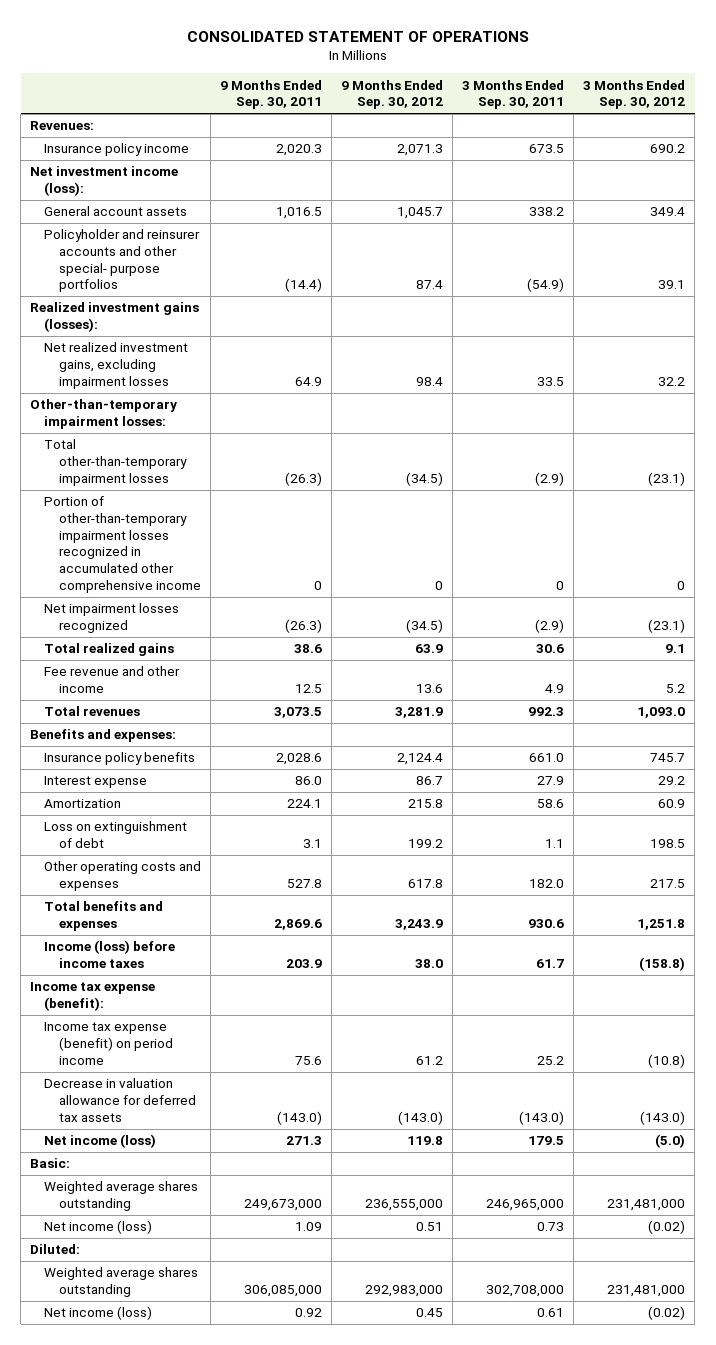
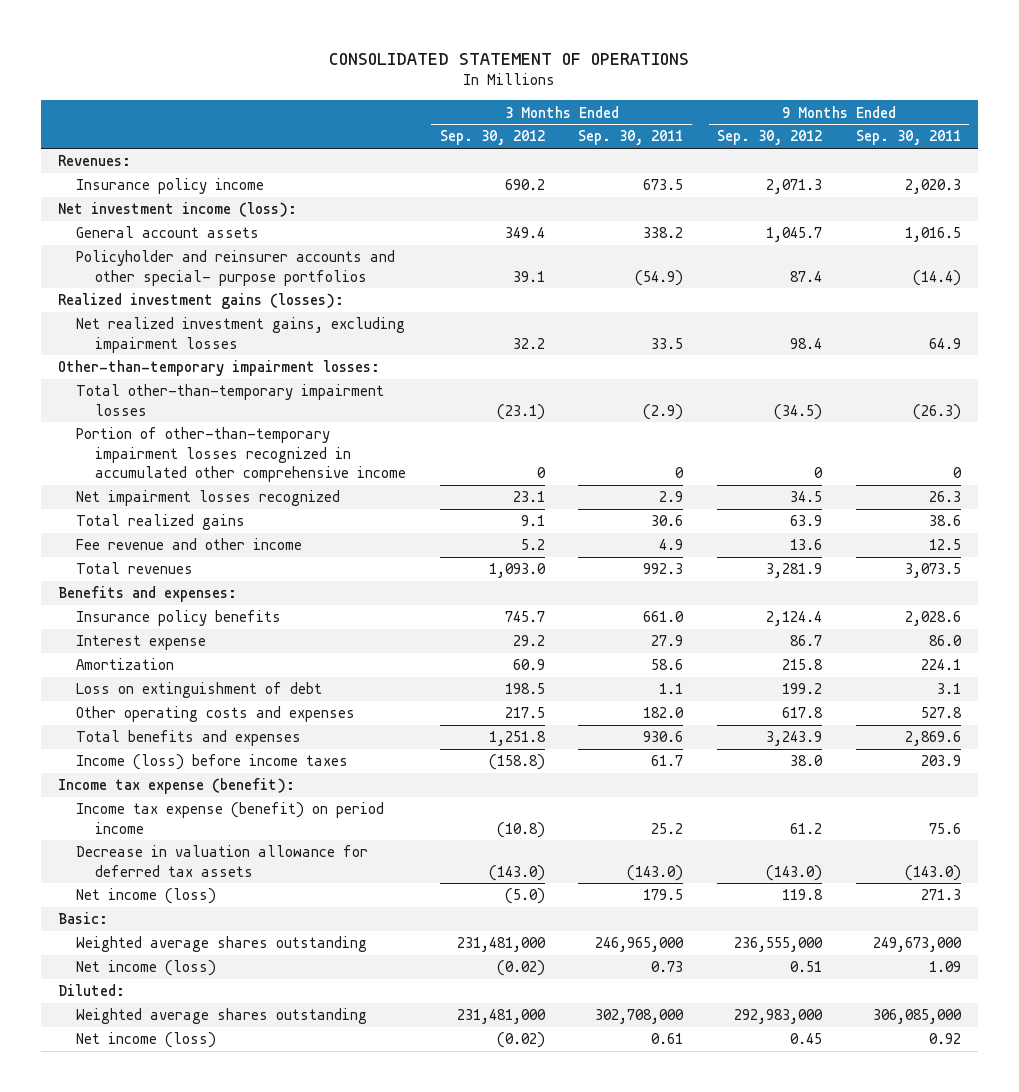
[285,619,323,634] (26.3) -> [928,491,961,503] 26.3
[406,619,444,634] (34.5) -> [790,491,823,503] 34.5
[535,619,565,634] (2.9) -> [659,491,684,503] 2.9
[648,619,686,634] (23.1) -> [512,491,545,503] 23.1

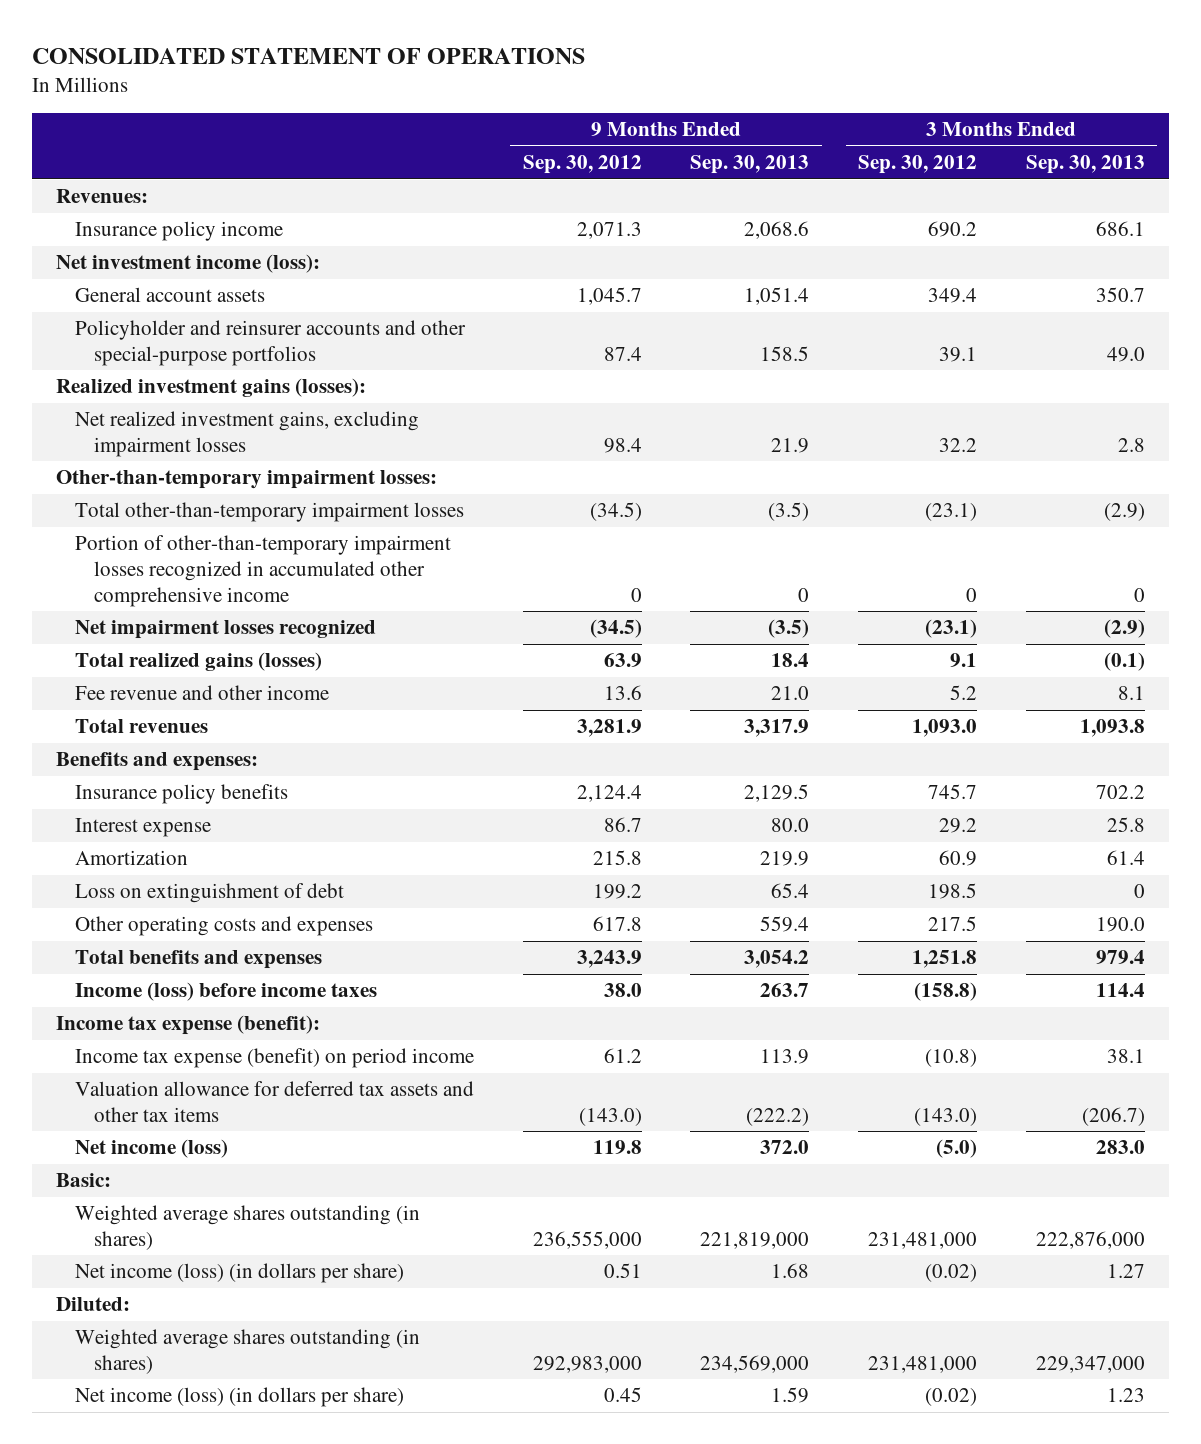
[578,130,684,146] Sep. 30, 2011 -> none
[855,130,961,146] Sep. 30, 2011 -> none
none -> [690,155,810,175] Sep. 30, 2013
none -> [1025,155,1145,175] Sep. 30, 2013
[76,250,396,286] Policyholder and reinsurer accounts and other special- purpose portfolios -> [74,320,466,366] Policyholder and reinsurer accounts and other special-purpose portfolios
[512,491,545,503] 23.1 -> [925,619,978,639] (23.1)
[790,491,823,503] 34.5 -> [589,619,642,639] (34.5)
[76,514,246,531] Total realized gains -> [74,652,322,672] Total realized gains (losses)
[76,845,369,877] Decrease in valuation allowance for deferred tax assets -> [74,1081,474,1122] Valuation allowance for deferred tax assets and other tax items
[76,936,368,953] Weighted average shares outstanding -> [74,1205,420,1250] Weighted average shares outstanding (in shares)
[76,960,217,977] Net income (loss) -> [74,1263,404,1284] Net income (loss) (in dollars per share)
[76,1008,368,1025] Weighted average shares outstanding -> [74,1329,420,1374] Weighted average shares outstanding (in shares)
[76,1032,217,1049] Net income (loss) -> [74,1387,404,1408] Net income (loss) (in dollars per share)

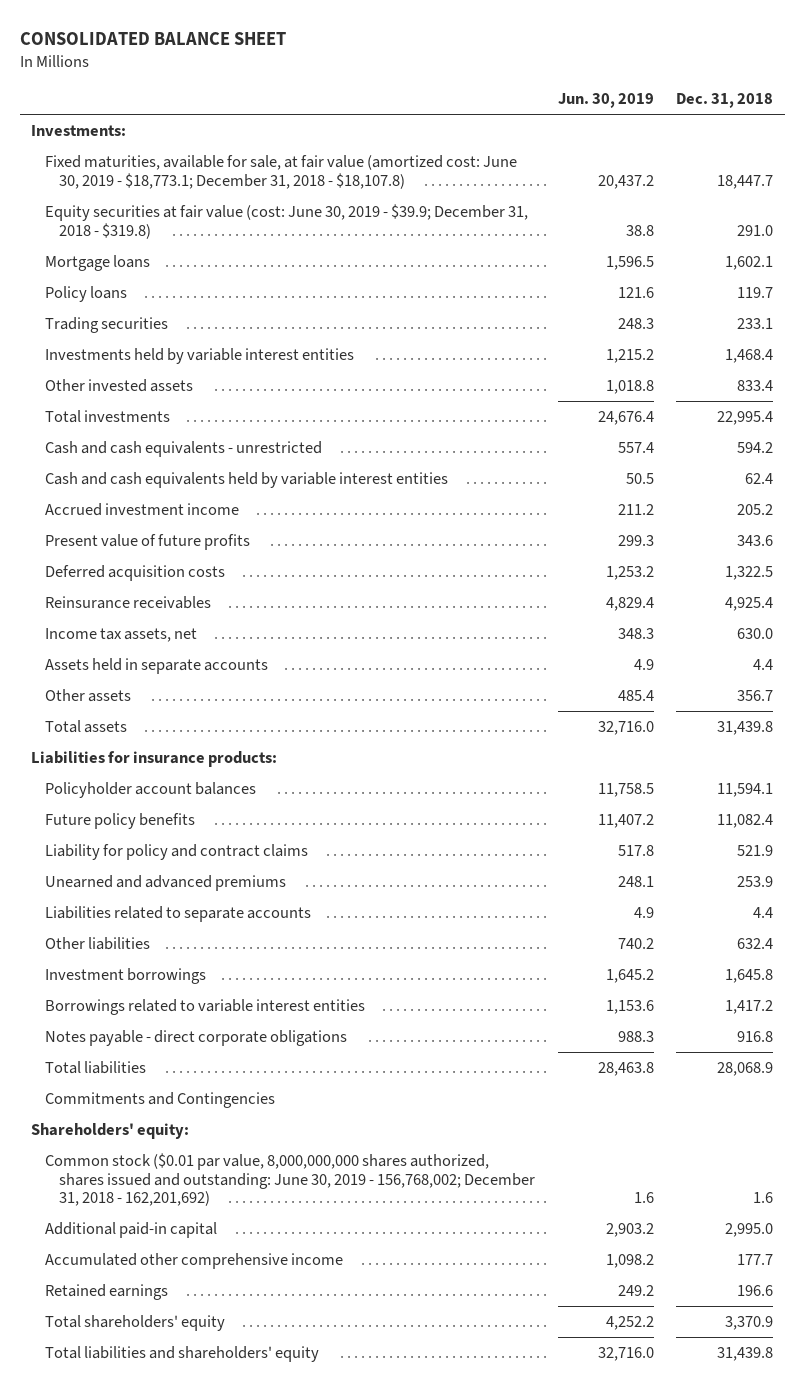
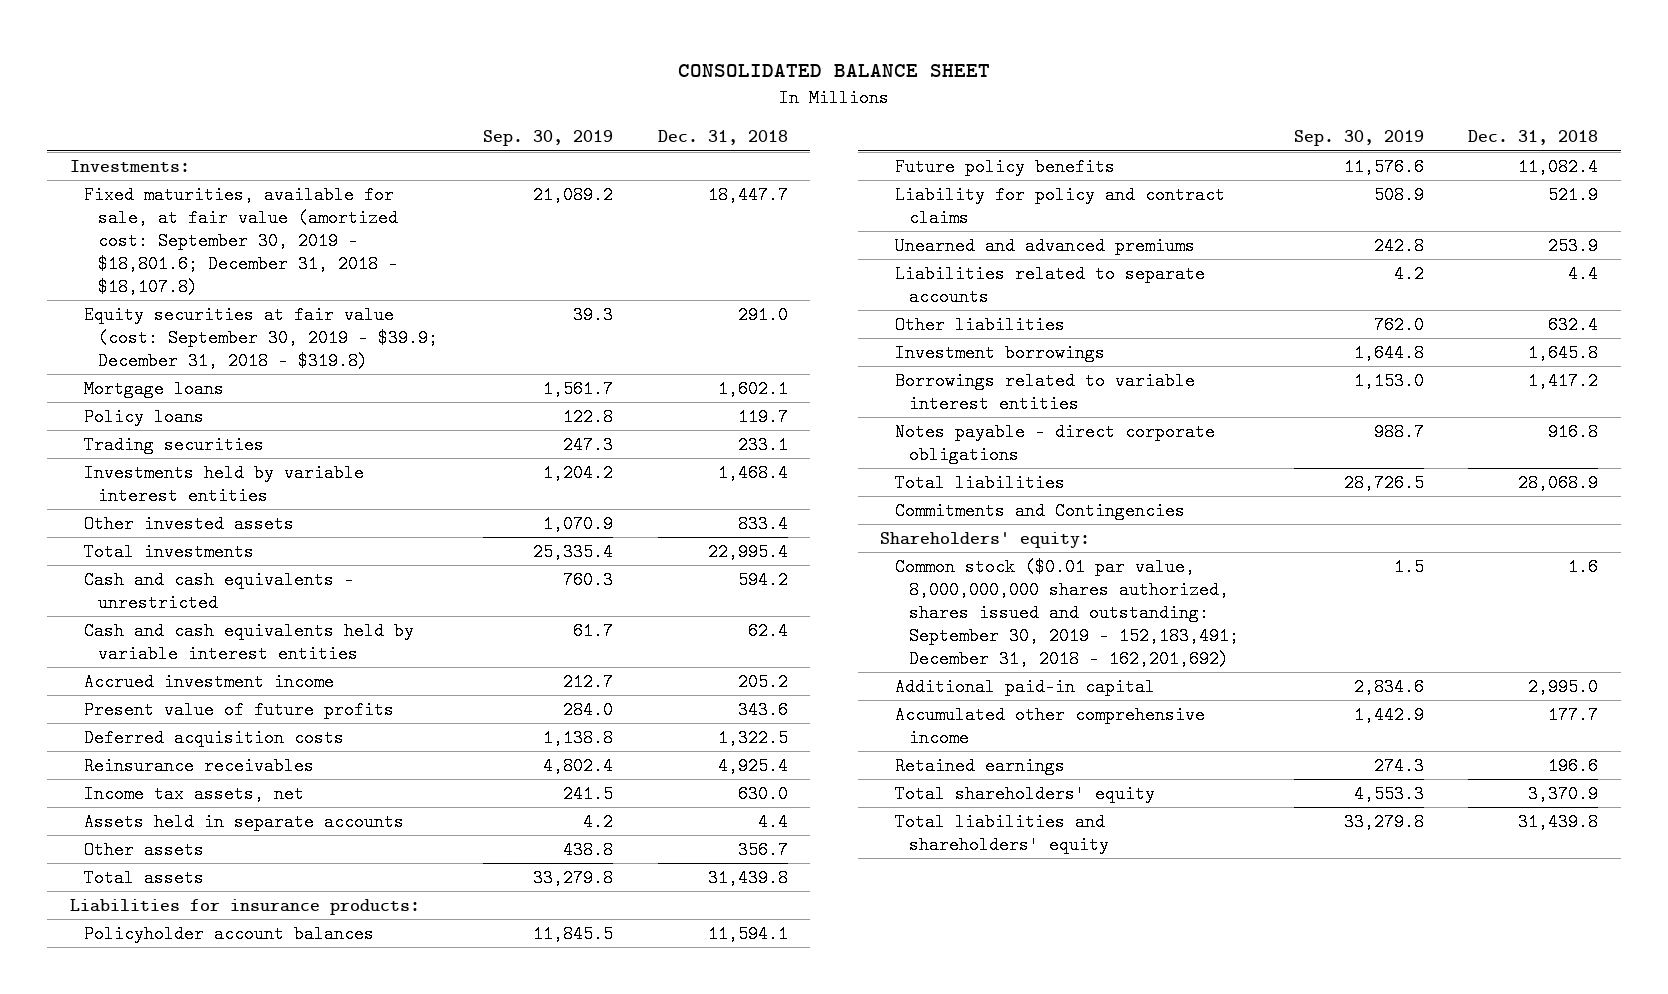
[557,92,654,108] Jun. 30, 2019 -> none
none -> [482,130,613,147] Sep. 30, 2019
[45,154,518,189] Fixed maturities, available for sale, at fair value (amortized cost: June 30, 2019 - $18,773.1; December 31, 2018 - $18,107.8) -> [83,185,399,297] Fixed maturities, available for sale, at fair value (amortized cost: September 30, 2019 - $18,801.6; December 31, 2018 - $18,107.8)
[45,203,529,239] Equity securities at fair value (cost: June 30, 2019 - $39.9; December 31, 2018 - $319.8) -> [83,305,439,371] Equity securities at fair value (cost: September 30, 2019 - $39.9; December 31, 2018 - $319.8)
[45,1152,536,1207] Common stock ($0.01 par value, 8,000,000,000 shares authorized, shares issued and outstanding: June 30, 2019 - 156,768,002; December 31, 2018 - 162,201,692) -> [894,557,1239,669] Common stock ($0.01 par value, 8,000,000,000 shares authorized, shares issued and outstanding: September 30, 2019 - 152,183,491; December 31, 2018 - 162,201,692)

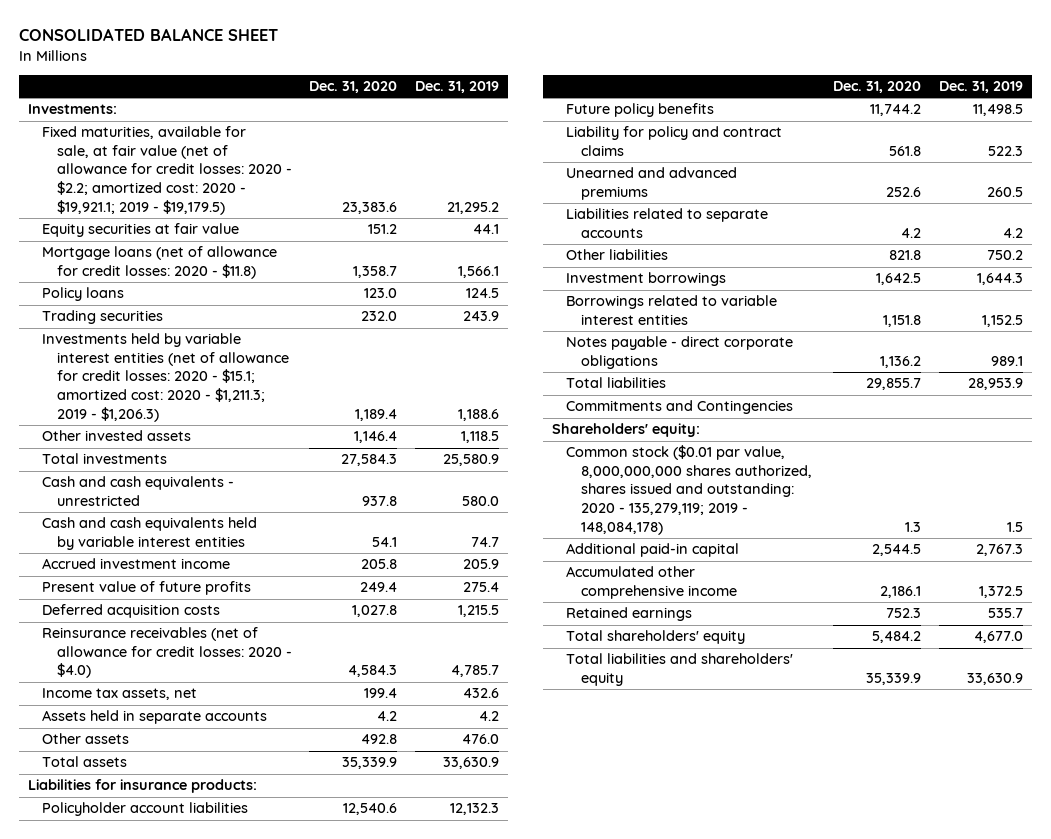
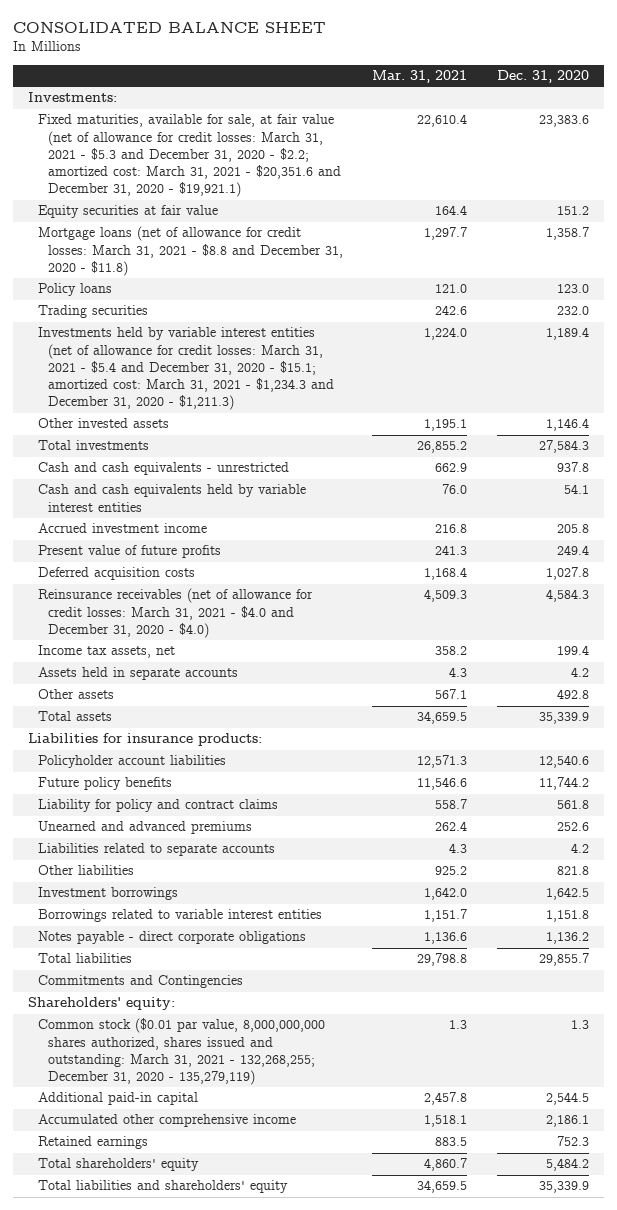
[414,81,499,94] Dec. 31, 2019 -> none
none -> [372,70,468,84] Mar. 31, 2021
[42,126,292,215] Fixed maturities, available for sale, at fair value (net of allowance for credit losses: 2020 - $2.2; amortized cost: 2020 - $19,921.1; 2019 - $19,179.5) -> [37,114,341,198] Fixed maturities, available for sale, at fair value (net of allowance for credit losses: March 31, 2021 - $5.3 and December 31, 2020 - $2.2; amortized cost: March 31, 2021 - $20,351.6 and December 31, 2020 - $19,921.1)
[42,246,278,279] Mortgage loans (net of allowance for credit losses: 2020 - $11.8) -> [37,226,343,276] Mortgage loans (net of allowance for credit losses: March 31, 2021 - $8.8 and December 31, 2020 - $11.8)
[42,333,289,422] Investments held by variable interest entities (net of allowance for credit losses: 2020 - $15.1; amortized cost: 2020 - $1,211.3; 2019 - $1,206.3) -> [37,327,334,411] Investments held by variable interest entities (net of allowance for credit losses: March 31, 2021 - $5.4 and December 31, 2020 - $15.1; amortized cost: March 31, 2021 - $1,234.3 and December 31, 2020 - $1,211.3)
[42,627,292,679] Reinsurance receivables (net of allowance for credit losses: 2020 - $4.0) -> [37,588,313,638] Reinsurance receivables (net of allowance for credit losses: March 31, 2021 - $4.0 and December 31, 2020 - $4.0)
[566,445,812,535] Common stock ($0.01 par value, 8,000,000,000 shares authorized, shares issued and outstanding: 2020 - 135,279,119; 2019 - 148,084,178) -> [37,1018,325,1086] Common stock ($0.01 par value, 8,000,000,000 shares authorized, shares issued and outstanding: March 31, 2021 - 132,268,255; December 31, 2020 - 135,279,119)

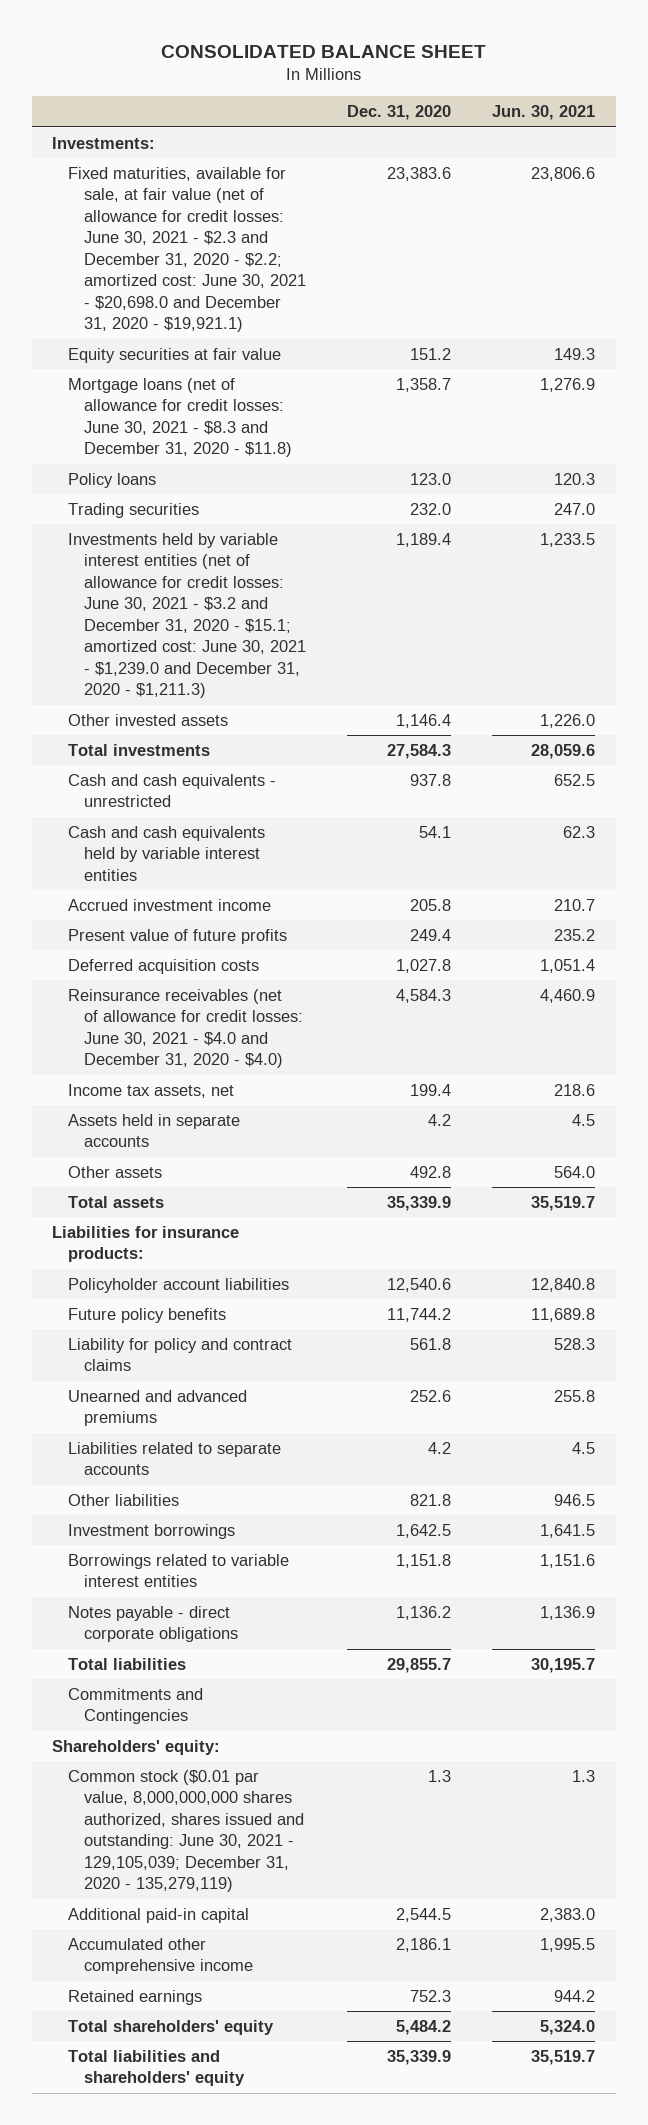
[372,70,468,84] Mar. 31, 2021 -> none
none -> [492,105,596,121] Jun. 30, 2021
[37,114,341,198] Fixed maturities, available for sale, at fair value (net of allowance for credit losses: March 31, 2021 - $5.3 and December 31, 2020 - $2.2; amortized cost: March 31, 2021 - $20,351.6 and December 31, 2020 - $19,921.1) -> [68,166,307,333] Fixed maturities, available for sale, at fair value (net of allowance for credit losses: June 30, 2021 - $2.3 and December 31, 2020 - $2.2; amortized cost: June 30, 2021 - $20,698.0 and December 31, 2020 - $19,921.1)
[37,226,343,276] Mortgage loans (net of allowance for credit losses: March 31, 2021 - $8.8 and December 31, 2020 - $11.8) -> [68,377,293,458] Mortgage loans (net of allowance for credit losses: June 30, 2021 - $8.3 and December 31, 2020 - $11.8)
[37,327,334,411] Investments held by variable interest entities (net of allowance for credit losses: March 31, 2021 - $5.4 and December 31, 2020 - $15.1; amortized cost: March 31, 2021 - $1,234.3 and December 31, 2020 - $1,211.3) -> [68,532,307,699] Investments held by variable interest entities (net of allowance for credit losses: June 30, 2021 - $3.2 and December 31, 2020 - $15.1; amortized cost: June 30, 2021 - $1,239.0 and December 31, 2020 - $1,211.3)
[37,588,313,638] Reinsurance receivables (net of allowance for credit losses: March 31, 2021 - $4.0 and December 31, 2020 - $4.0) -> [68,988,304,1069] Reinsurance receivables (net of allowance for credit losses: June 30, 2021 - $4.0 and December 31, 2020 - $4.0)
[37,1018,325,1086] Common stock ($0.01 par value, 8,000,000,000 shares authorized, shares issued and outstanding: March 31, 2021 - 132,268,255; December 31, 2020 - 135,279,119) -> [68,1769,305,1893] Common stock ($0.01 par value, 8,000,000,000 shares authorized, shares issued and outstanding: June 30, 2021 - 129,105,039; December 31, 2020 - 135,279,119)

